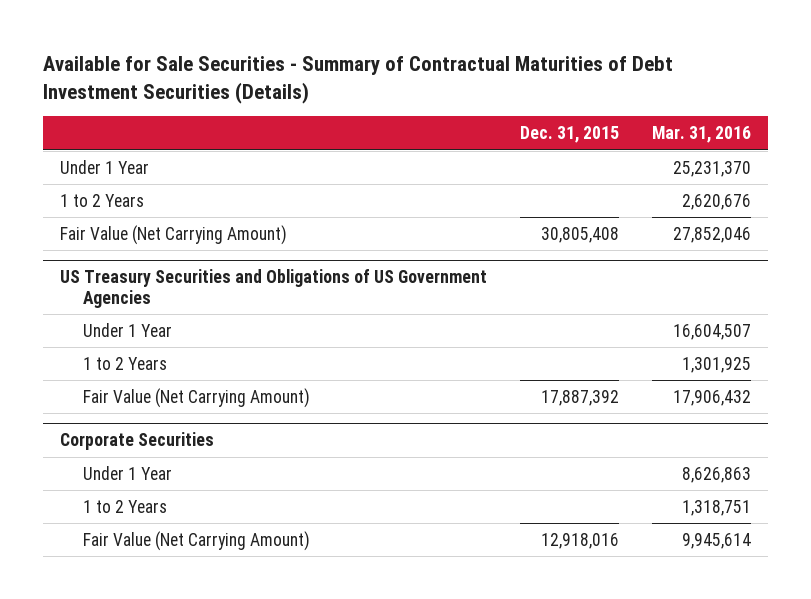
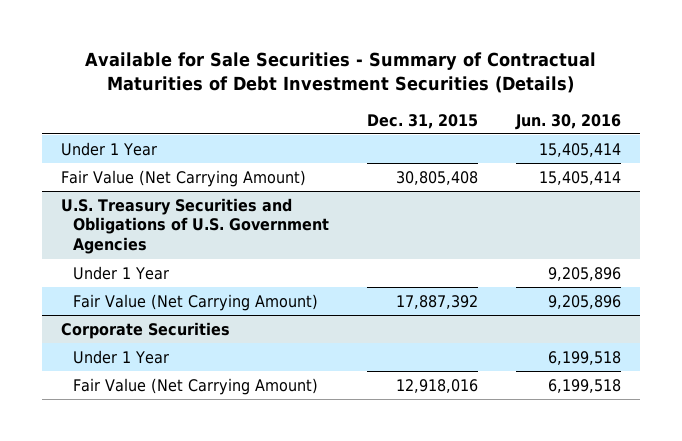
[652,126,752,144] Mar. 31, 2016 -> none
none -> [515,113,622,130] Jun. 30, 2016
[60,194,145,208] 1 to 2 Years -> none
[60,269,488,308] US Treasury Securities and Obligations of US Government Agencies -> [61,197,330,255] U.S. Treasury Securities and Obligations of U.S. Government Agencies
[83,357,168,371] 1 to 2 Years -> none
[83,500,168,514] 1 to 2 Years -> none

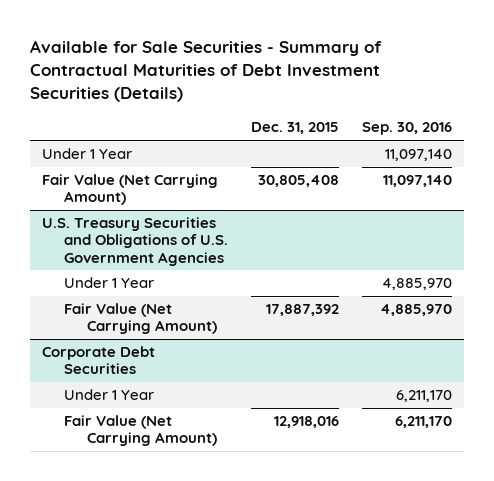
[515,113,622,130] Jun. 30, 2016 -> none
none -> [362,122,453,136] Sep. 30, 2016
[61,321,231,339] Corporate Securities -> [41,346,155,375] Corporate Debt Securities

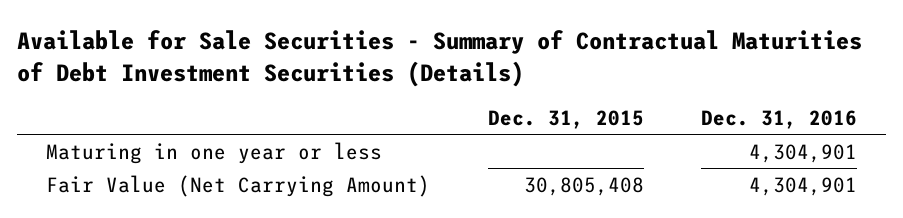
[362,122,453,136] Sep. 30, 2016 -> none
none -> [701,109,858,129] Dec. 31, 2016
[41,148,132,160] Under 1 Year -> [45,141,382,164] Maturing in one year or less
[41,217,229,266] U.S. Treasury Securities and Obligations of U.S. Government Agencies -> none
[64,277,155,289] Under 1 Year -> none
[64,303,217,335] Fair Value (Net Carrying Amount) -> none
[41,346,155,375] Corporate Debt Securities -> none
[64,389,155,401] Under 1 Year -> none
[64,415,217,447] Fair Value (Net Carrying Amount) -> none

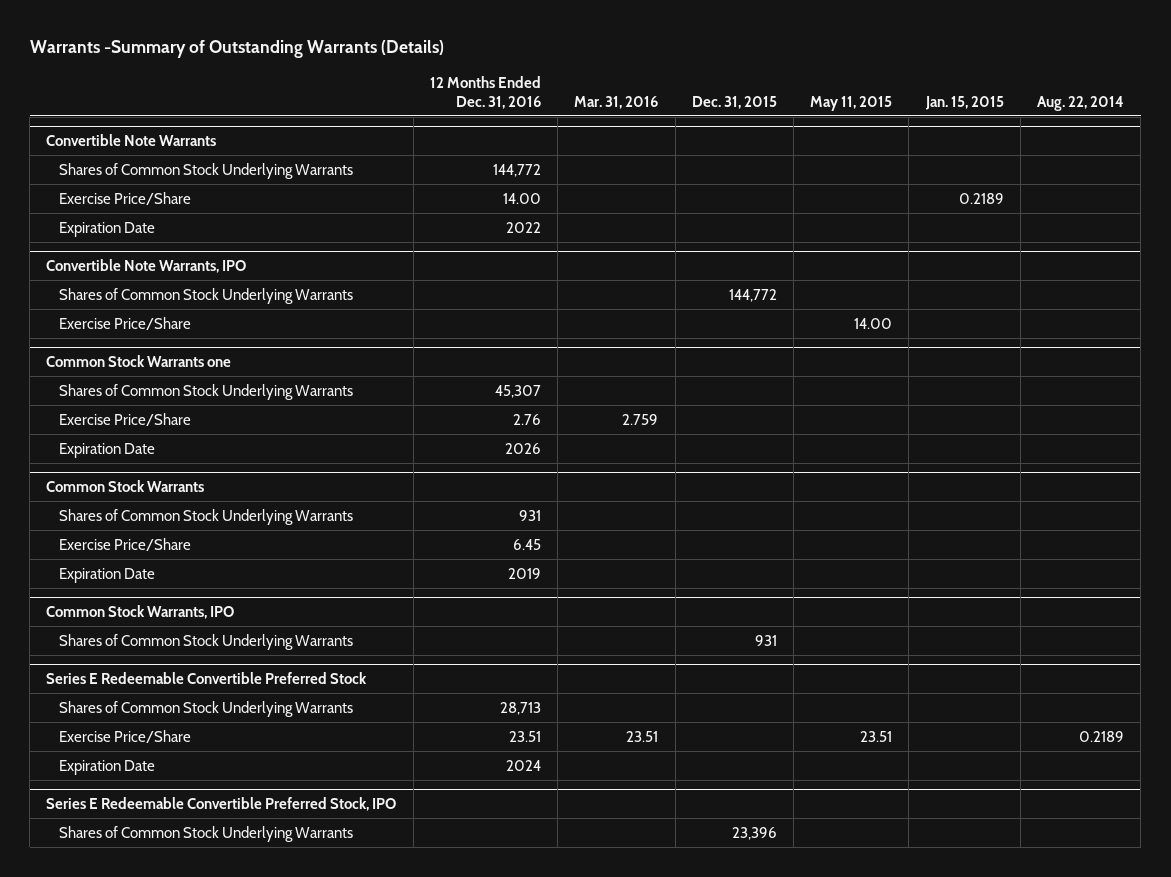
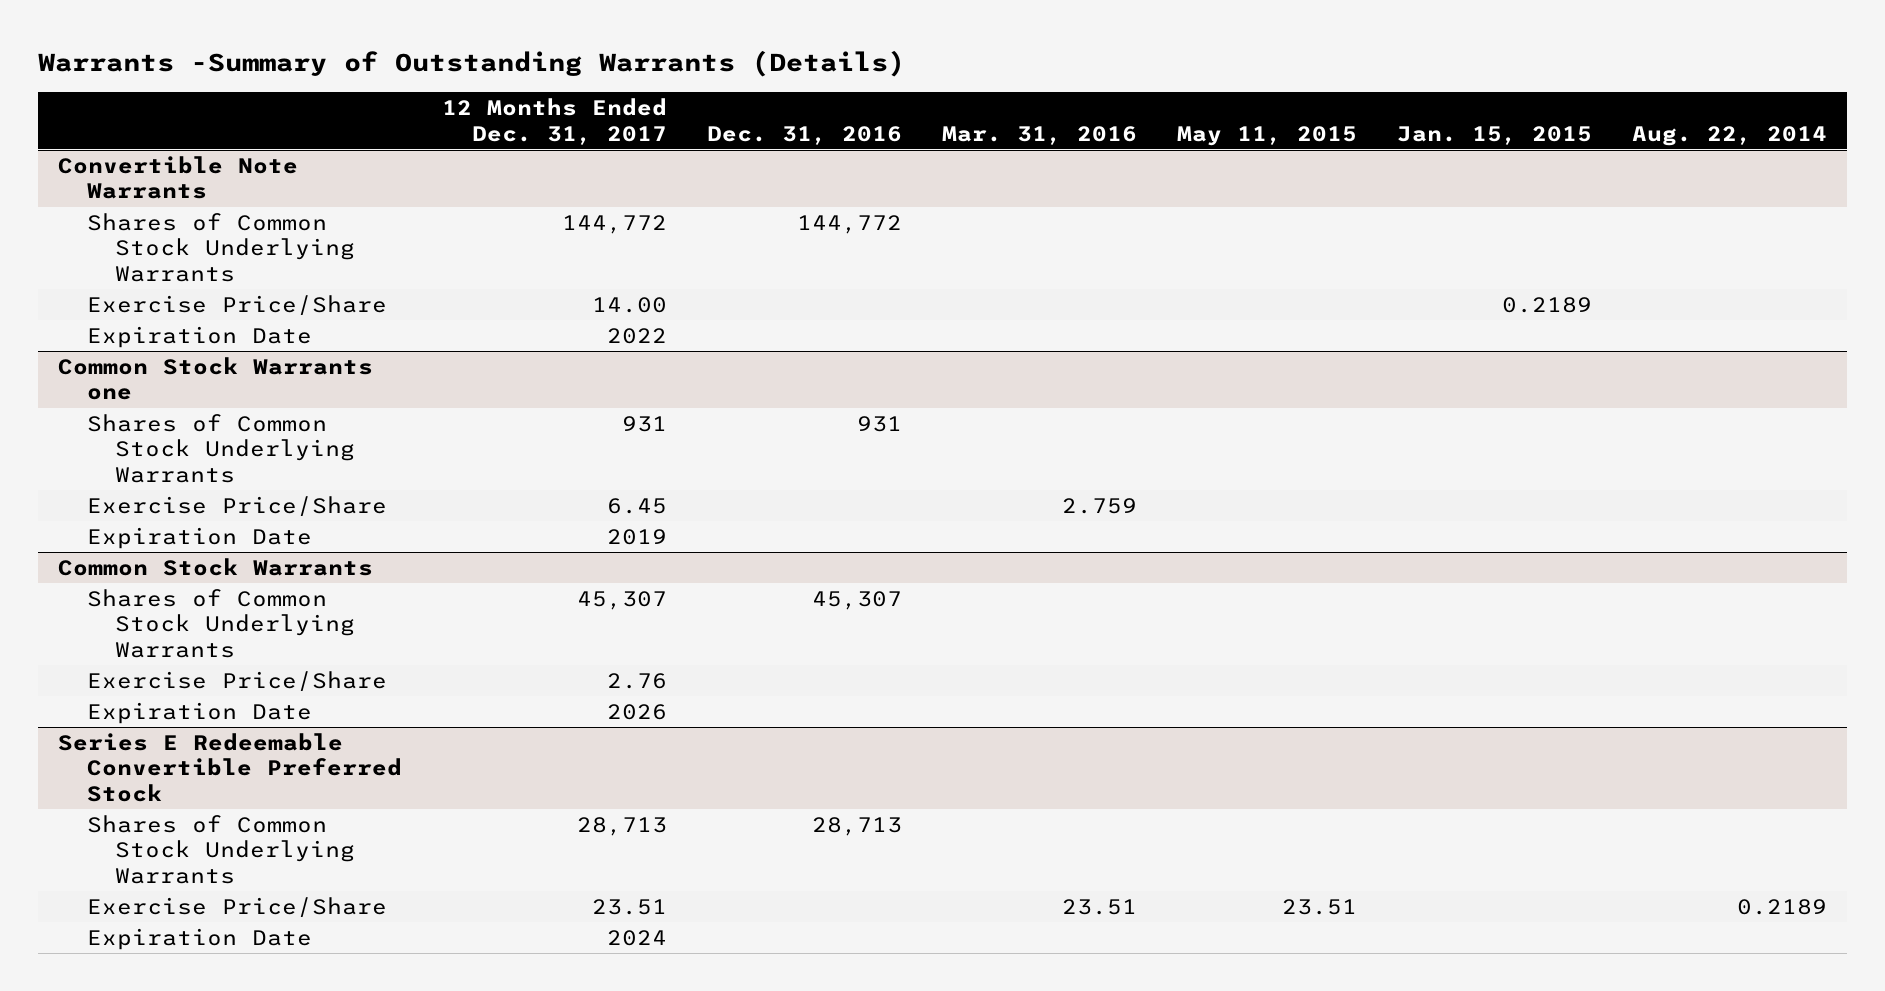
[429,76,541,109] 12 Months Ended Dec. 31, 2016 -> none
[691,95,777,109] Dec. 31, 2015 -> none
none -> [441,98,667,145] 12 Months Ended Dec. 31, 2017
none -> [706,125,902,145] Dec. 31, 2016
[46,258,247,273] Convertible Note Warrants, IPO -> none
[59,287,354,304] Shares of Common Stock Underlying Warrants -> none
[59,316,192,330] Exercise Price/Share -> none
[46,604,235,619] Common Stock Warrants, IPO -> none
[59,633,354,650] Shares of Common Stock Underlying Warrants -> none
[46,796,397,811] Series E Redeemable Convertible Preferred Stock, IPO -> none
[59,825,354,842] Shares of Common Stock Underlying Warrants -> none

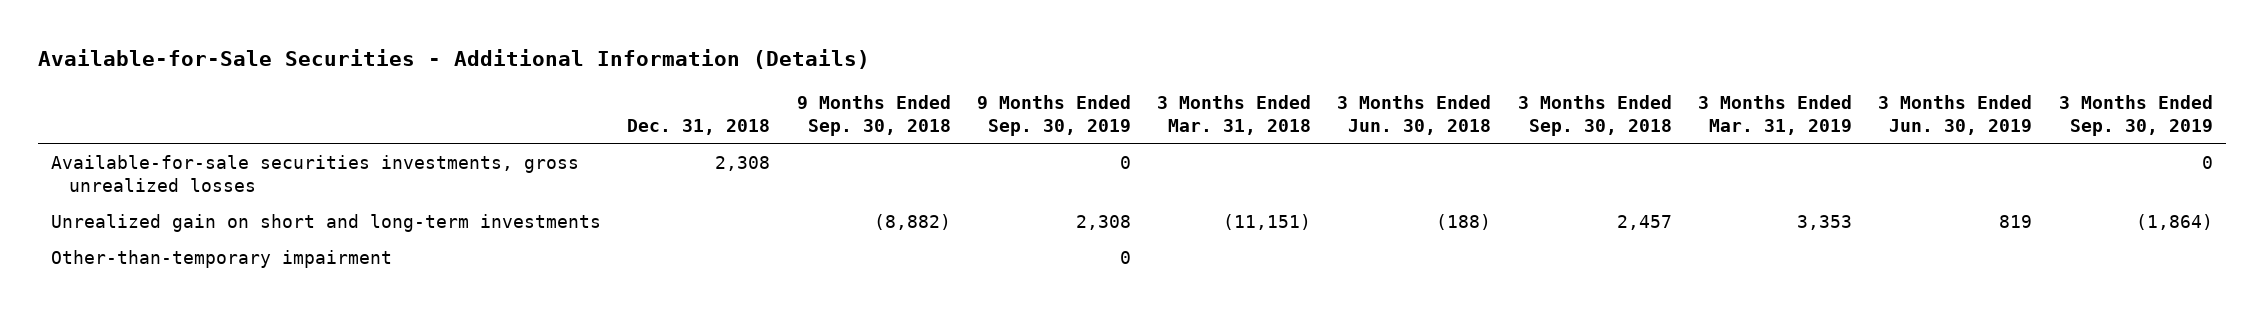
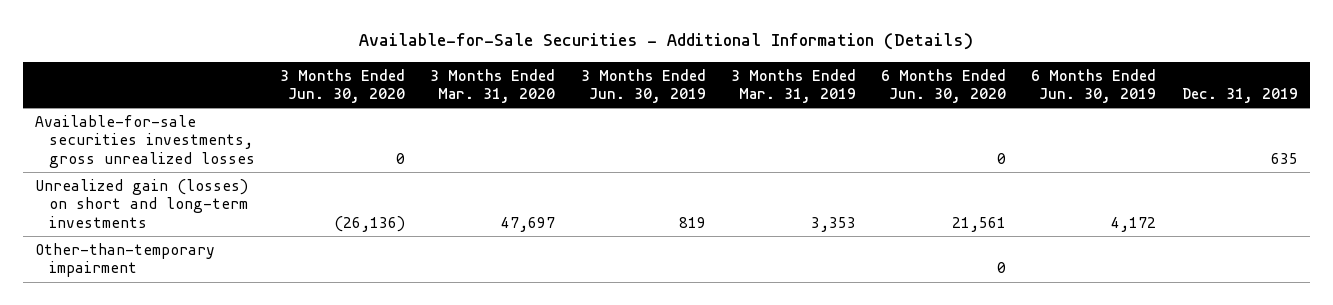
[627,118,771,135] Dec. 31, 2018 -> none
[796,94,951,136] 9 Months Ended Sep. 30, 2018 -> none
[976,94,1131,136] 9 Months Ended Sep. 30, 2019 -> none
[1157,94,1312,135] 3 Months Ended Mar. 31, 2018 -> none
[1337,94,1492,135] 3 Months Ended Jun. 30, 2018 -> none
[1517,94,1672,136] 3 Months Ended Sep. 30, 2018 -> none
[2058,94,2213,136] 3 Months Ended Sep. 30, 2019 -> none
none -> [280,68,406,104] 3 Months Ended Jun. 30, 2020
none -> [430,68,556,104] 3 Months Ended Mar. 31, 2020
none -> [881,68,1007,104] 6 Months Ended Jun. 30, 2020
none -> [1031,68,1157,104] 6 Months Ended Jun. 30, 2019
none -> [1181,88,1298,104] Dec. 31, 2019
[50,213,601,232] Unrealized gain on short and long-term investments -> [35,178,249,228] Unrealized gain (losses) on short and long-term investments

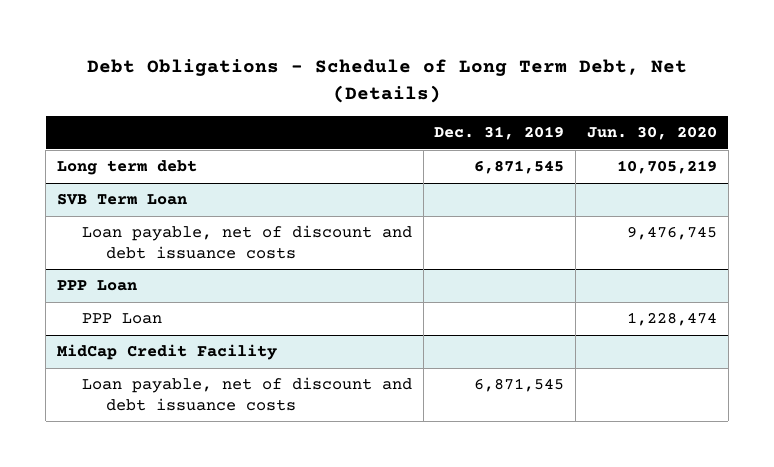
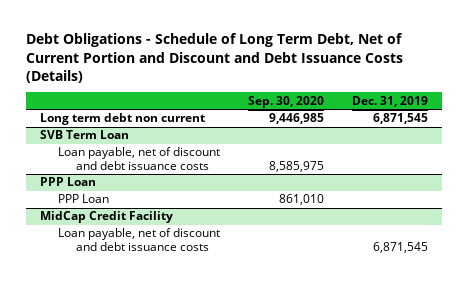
[86,59,687,103] Debt Obligations - Schedule of Long Term Debt, Net (Details) -> [26,33,404,83] Debt Obligations - Schedule of Long Term Debt, Net of Current Portion and Discount and Debt Issuance Costs (Details)
[586,125,717,140] Jun. 30, 2020 -> none
none -> [248,95,325,108] Sep. 30, 2020
[57,160,198,176] Long term debt -> [40,113,206,126] Long term debt non current

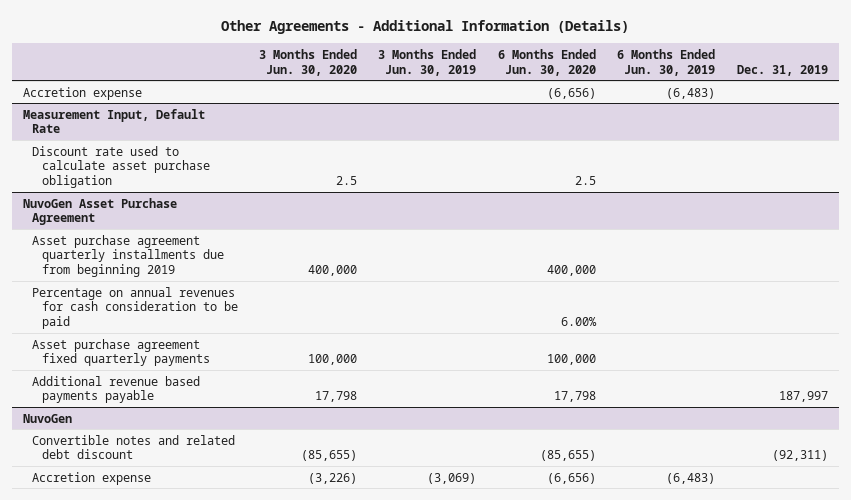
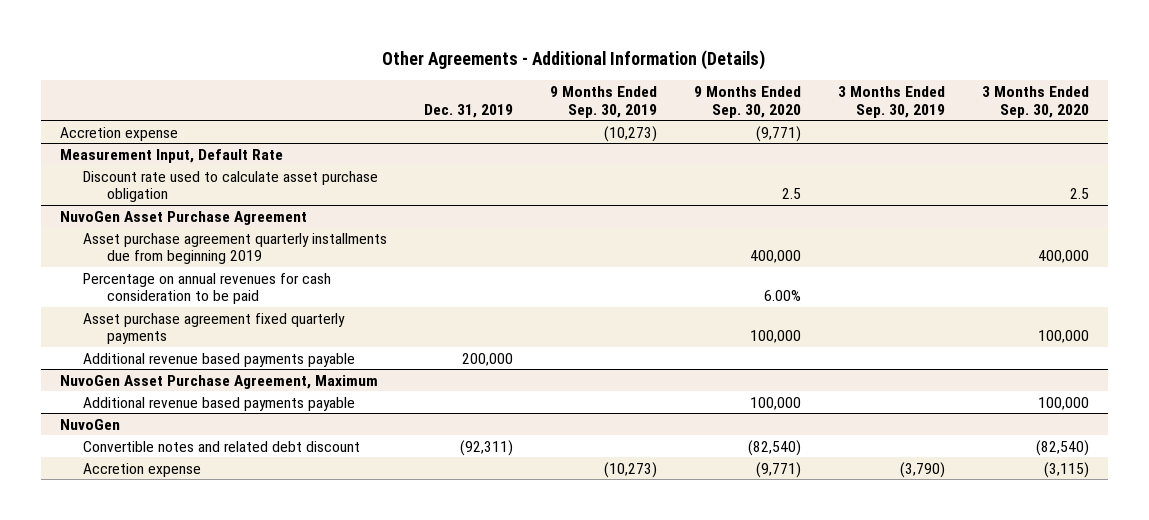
[259,48,358,76] 3 Months Ended Jun. 30, 2020 -> none
[378,48,477,76] 3 Months Ended Jun. 30, 2019 -> none
[497,48,596,76] 6 Months Ended Jun. 30, 2020 -> none
[617,48,716,76] 6 Months Ended Jun. 30, 2019 -> none
none -> [550,85,658,118] 9 Months Ended Sep. 30, 2019
none -> [694,85,802,118] 9 Months Ended Sep. 30, 2020
none -> [838,85,946,118] 3 Months Ended Sep. 30, 2019
none -> [982,85,1090,118] 3 Months Ended Sep. 30, 2020
[778,391,828,403] 187,997 -> [462,352,514,366] 200,000
none -> [59,374,378,389] NuvoGen Asset Purchase Agreement, Maximum
none -> [83,396,356,411] Additional revenue based payments payable

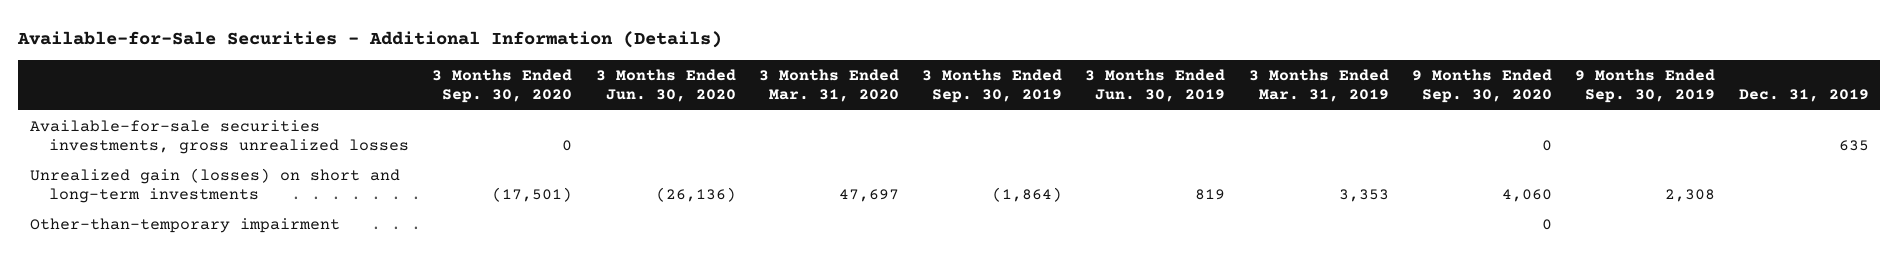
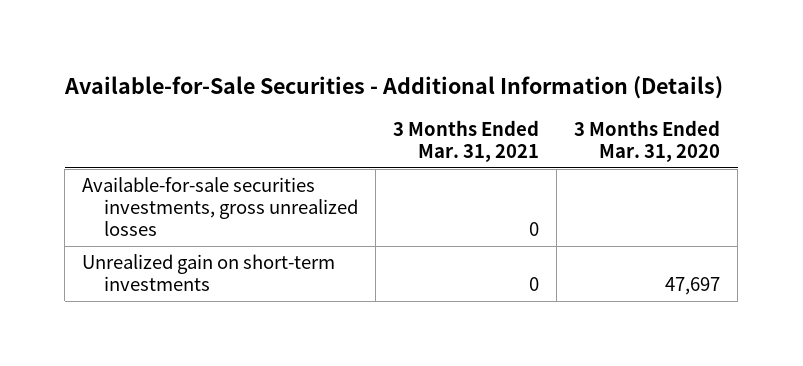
[432,68,573,104] 3 Months Ended Sep. 30, 2020 -> none
[595,68,736,103] 3 Months Ended Jun. 30, 2020 -> none
[922,68,1063,104] 3 Months Ended Sep. 30, 2019 -> none
[1085,68,1226,103] 3 Months Ended Jun. 30, 2019 -> none
[1248,68,1389,103] 3 Months Ended Mar. 31, 2019 -> none
[1412,68,1553,104] 9 Months Ended Sep. 30, 2020 -> none
[1575,68,1716,104] 9 Months Ended Sep. 30, 2019 -> none
[1738,89,1869,103] Dec. 31, 2019 -> none
none -> [393,120,540,163] 3 Months Ended Mar. 31, 2021
[30,217,341,233] Other-than-temporary impairment -> none
[30,167,401,204] Unrealized gain (losses) on short and long-term investments -> [82,254,336,292] Unrealized gain on short-term investments

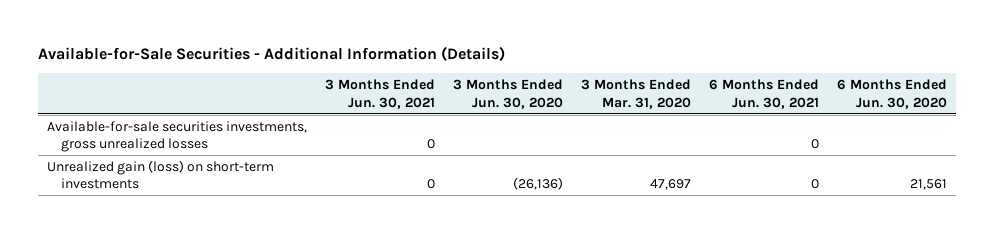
[393,120,540,163] 3 Months Ended Mar. 31, 2021 -> none
none -> [324,79,435,109] 3 Months Ended Jun. 30, 2021
none -> [452,79,563,109] 3 Months Ended Jun. 30, 2020
none -> [708,79,819,109] 6 Months Ended Jun. 30, 2021
none -> [836,79,947,109] 6 Months Ended Jun. 30, 2020
[82,254,336,292] Unrealized gain on short-term investments -> [46,160,274,190] Unrealized gain (loss) on short-term investments

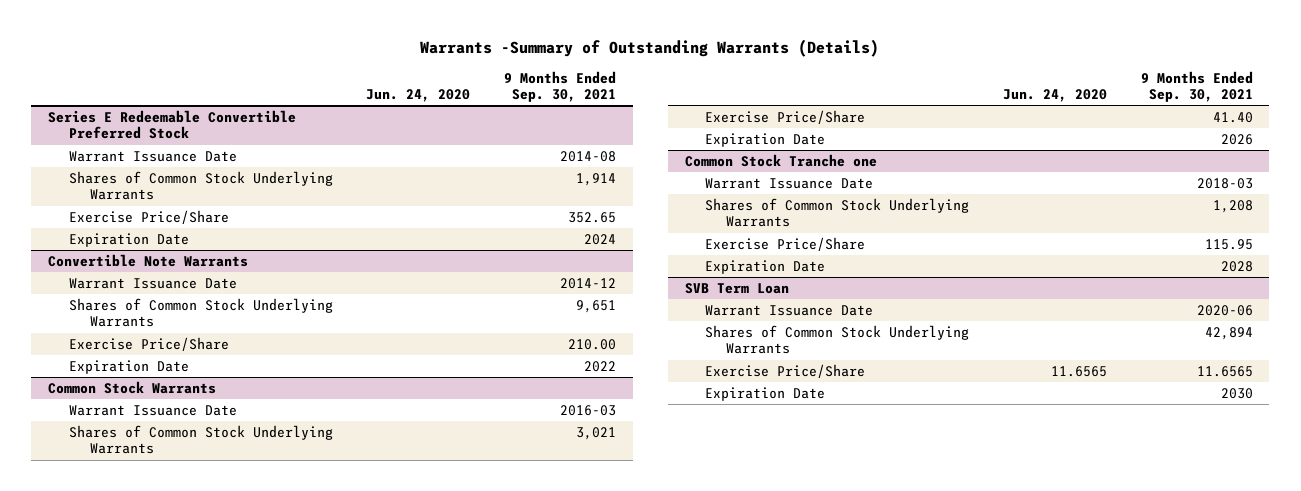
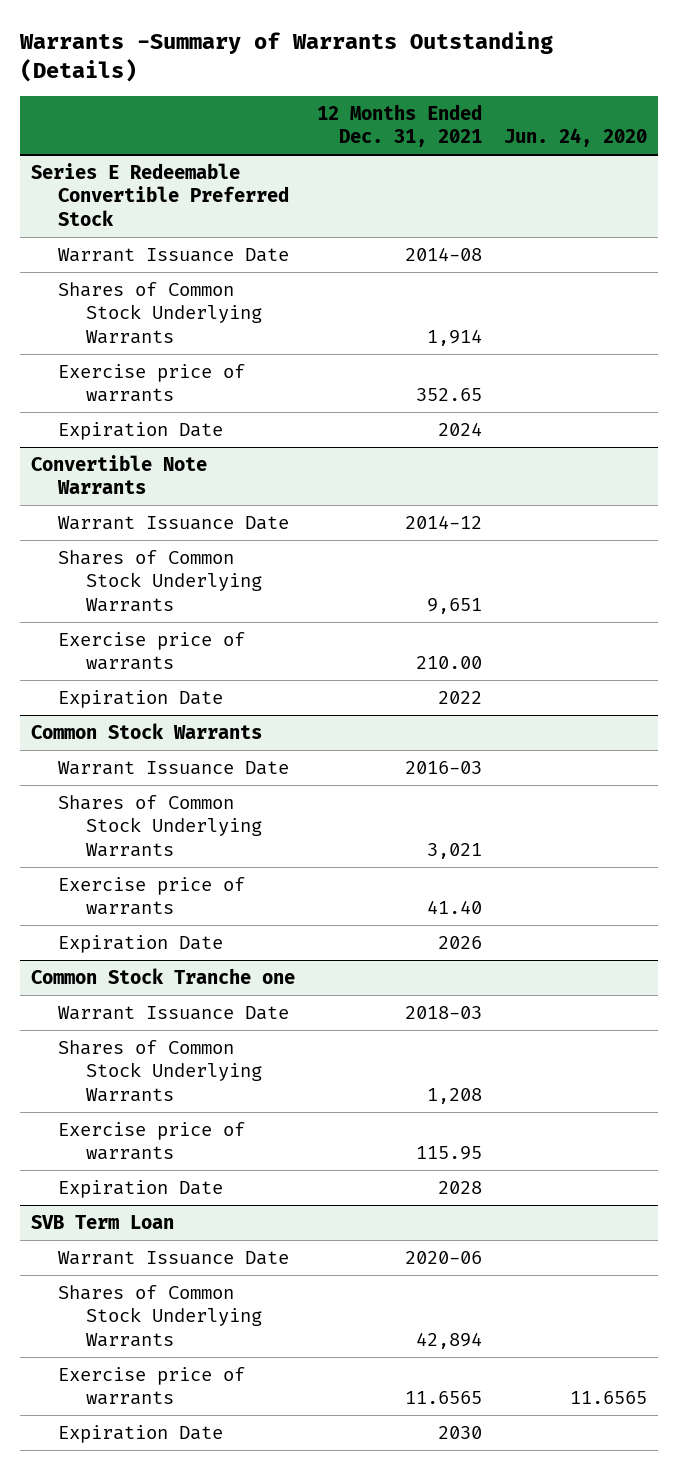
[420,38,880,57] Warrants -Summary of Outstanding Warrants (Details) -> [18,30,553,82] Warrants -Summary of Warrants Outstanding (Details)
[504,70,617,103] 9 Months Ended Sep. 30, 2021 -> none
none -> [316,103,482,148] 12 Months Ended Dec. 31, 2021
[68,210,229,225] Exercise Price/Share -> [58,363,246,403] Exercise price of warrants
[68,337,229,352] Exercise Price/Share -> [58,631,246,671] Exercise price of warrants
[705,110,866,125] Exercise Price/Share -> [58,876,246,916] Exercise price of warrants
[705,237,866,252] Exercise Price/Share -> [58,1121,246,1161] Exercise price of warrants
[705,364,866,379] Exercise Price/Share -> [58,1366,246,1406] Exercise price of warrants

